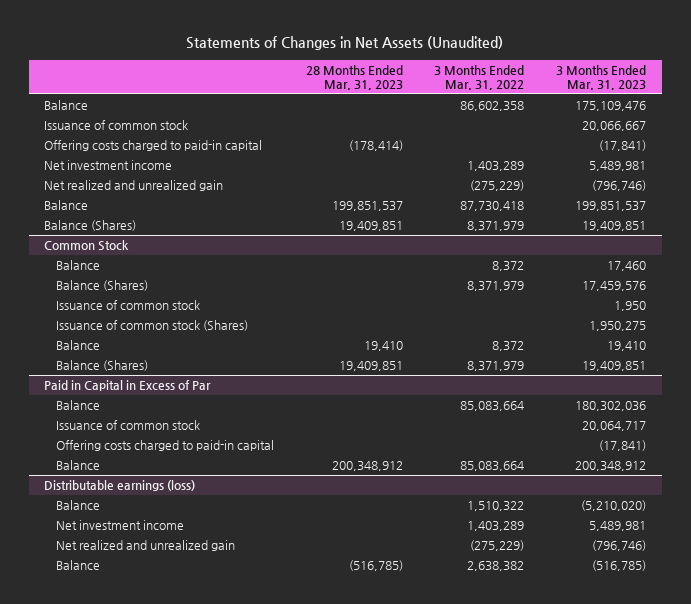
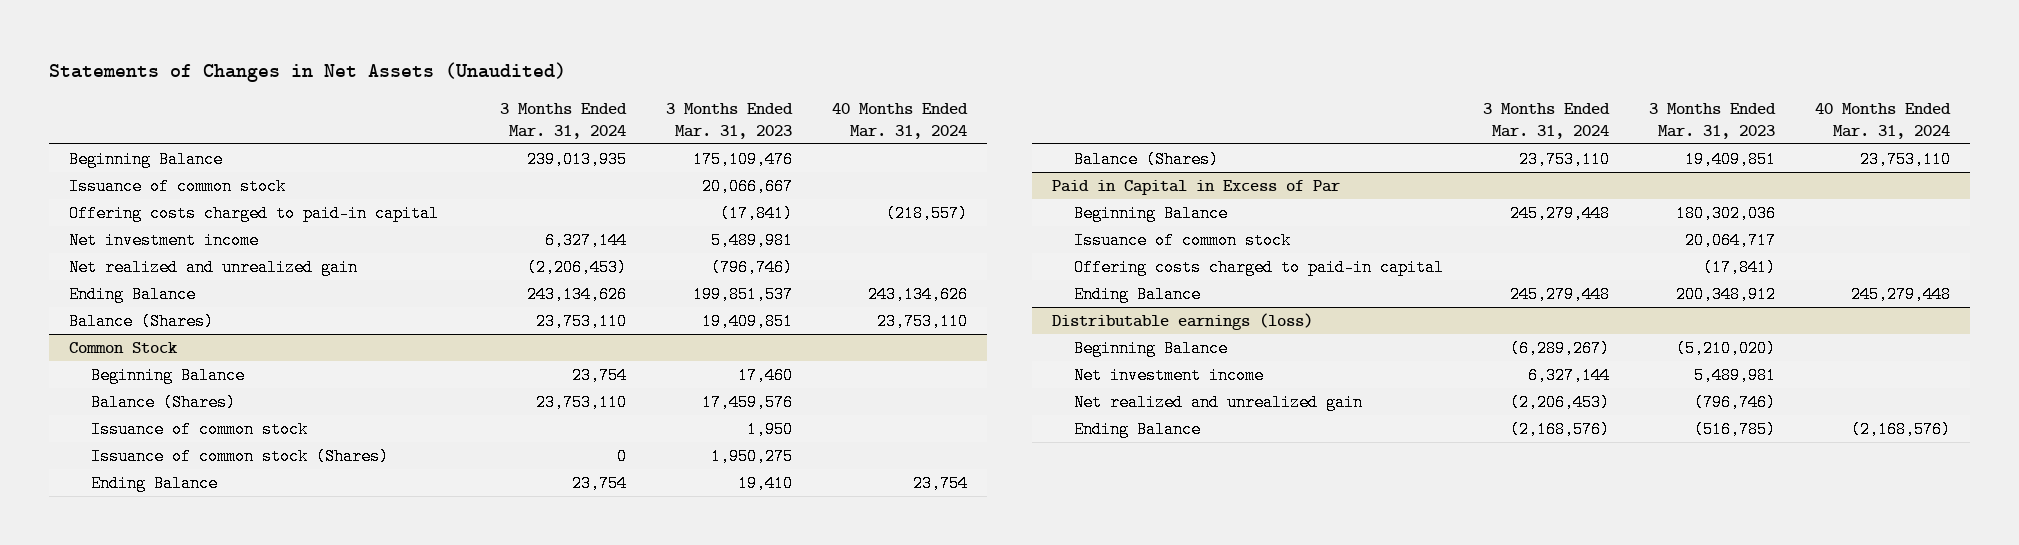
[305,64,403,91] 28 Months Ended Mar. 31, 2023 -> none
[434,64,525,91] 3 Months Ended Mar. 31, 2022 -> none
none -> [499,103,627,139] 3 Months Ended Mar. 31, 2024
none -> [831,103,968,139] 40 Months Ended Mar. 31, 2024
[44,100,89,111] Balance -> [68,151,223,169] Beginning Balance
[44,200,89,211] Balance -> [68,286,196,304] Ending Balance
[55,260,100,271] Balance -> [90,367,245,385] Beginning Balance
[55,340,100,351] Balance -> [90,475,218,493] Ending Balance
[55,400,100,411] Balance -> [1073,205,1228,223] Beginning Balance
[55,460,100,471] Balance -> [1073,286,1201,304] Ending Balance
[55,500,100,511] Balance -> [1073,340,1228,358] Beginning Balance
[55,560,100,571] Balance -> [1073,421,1201,439] Ending Balance

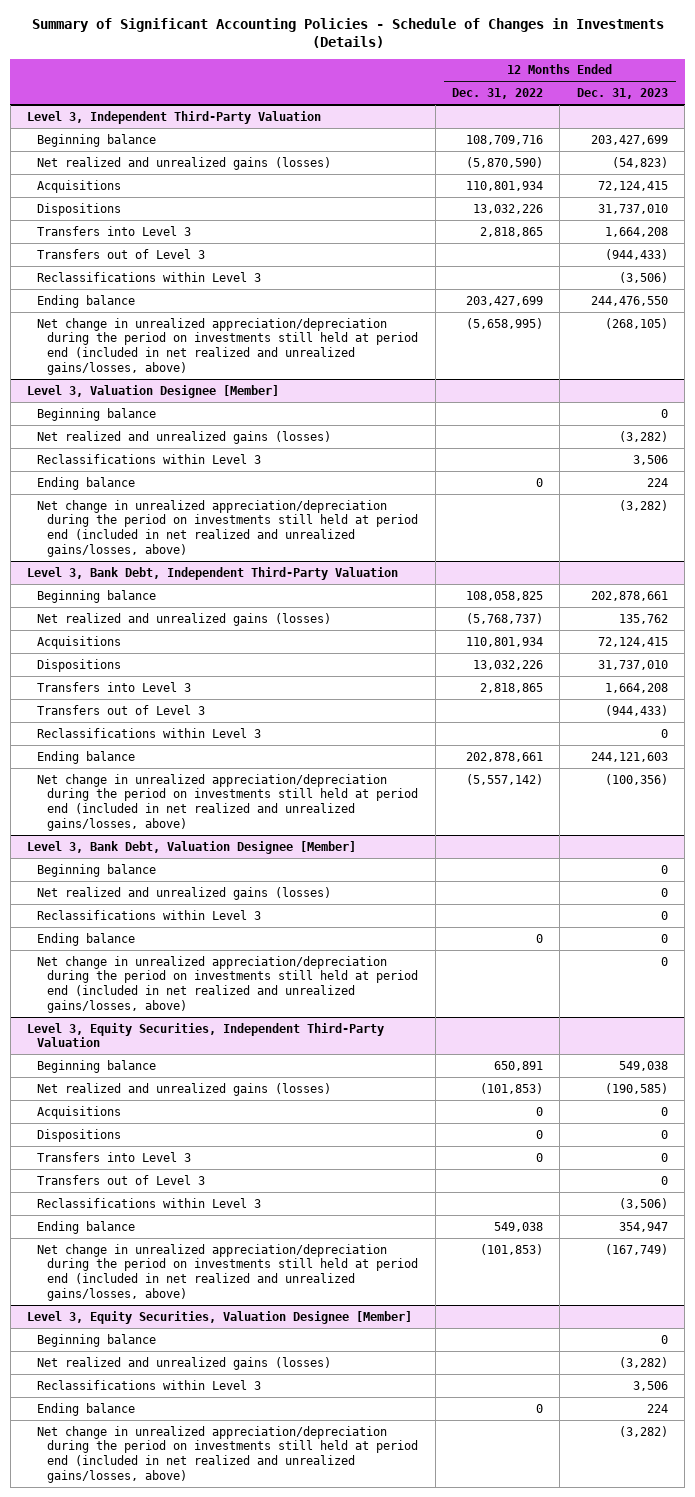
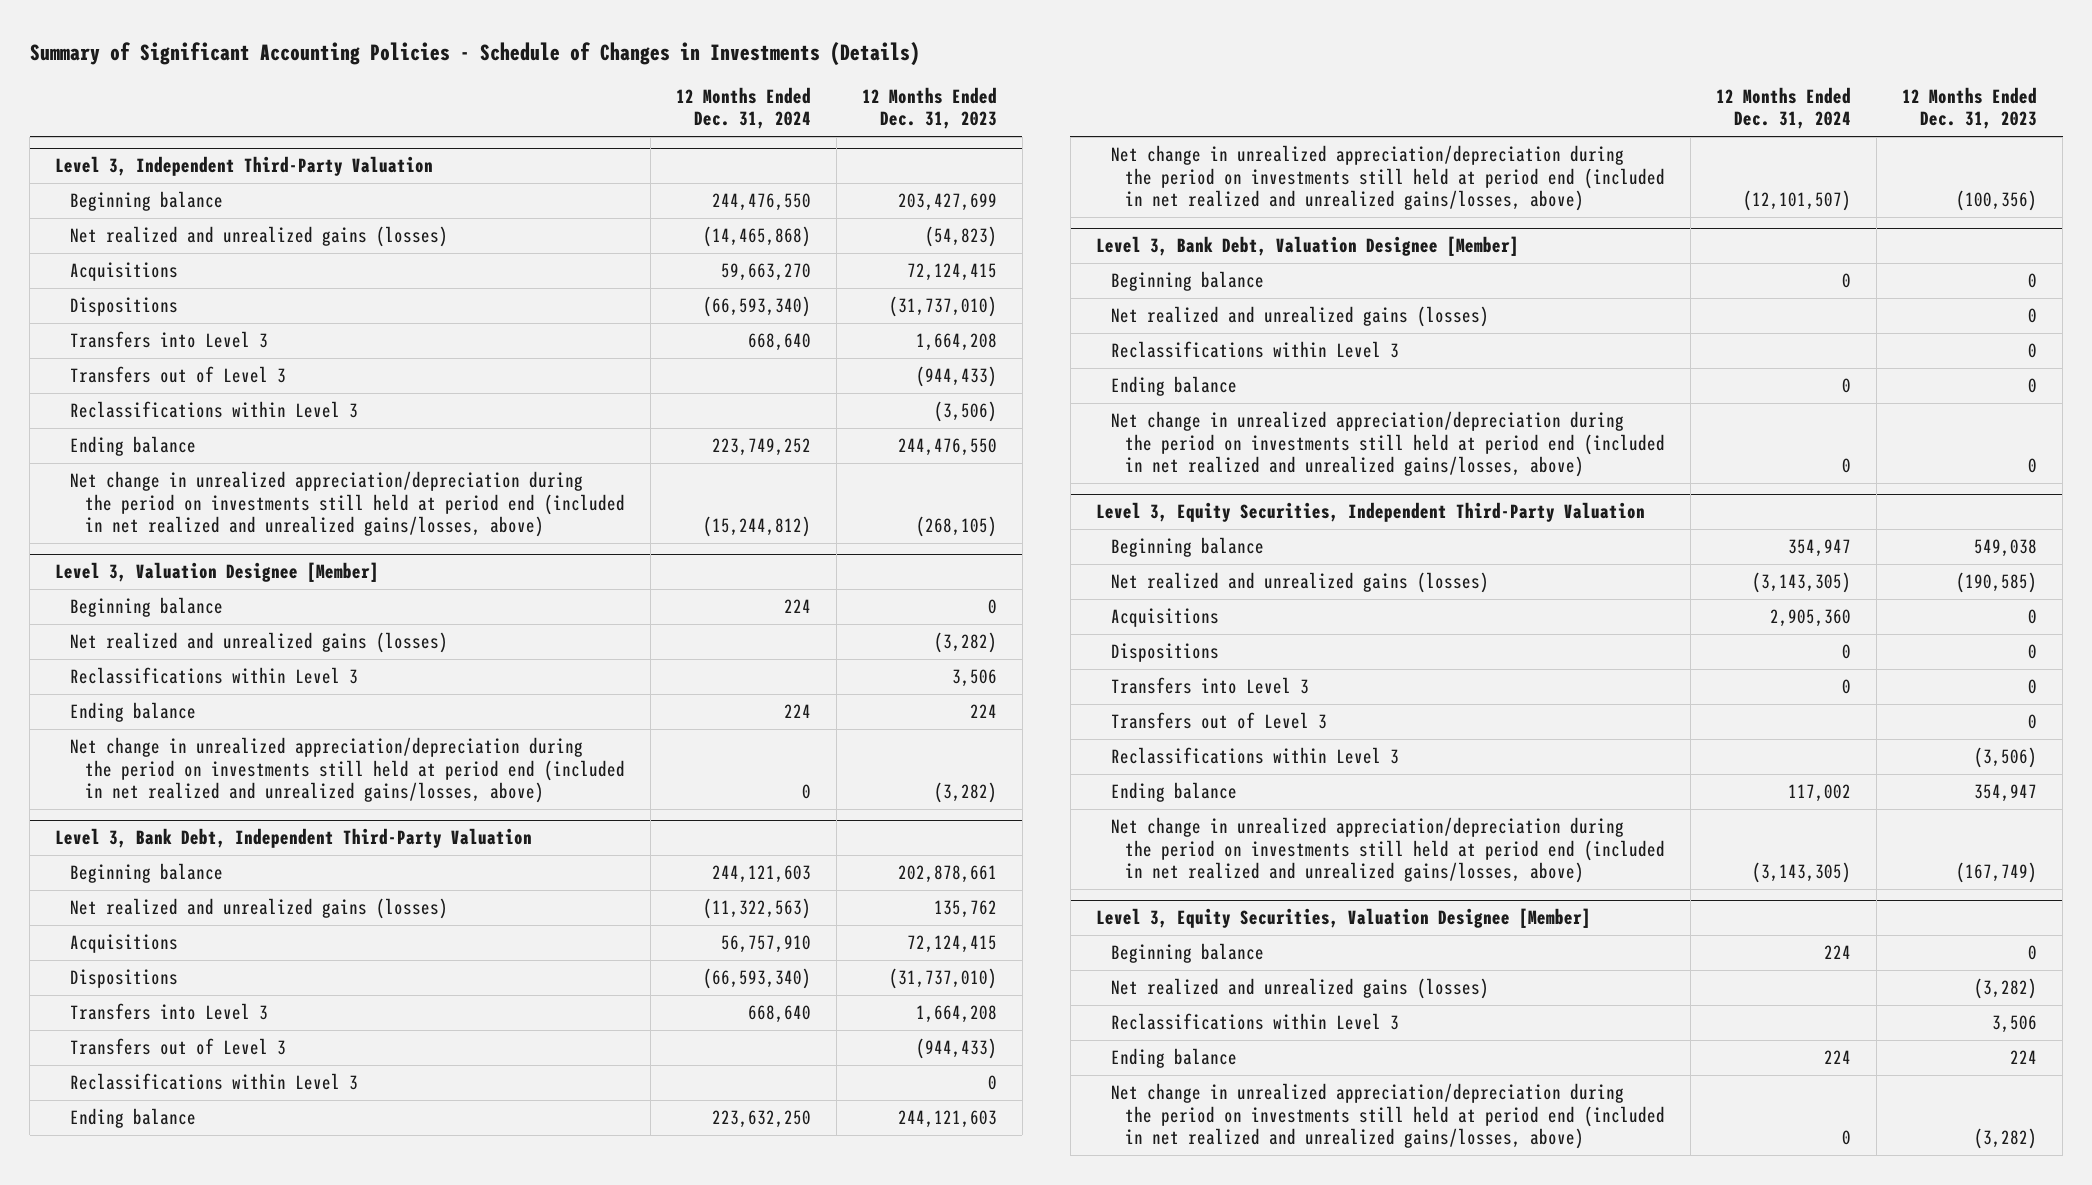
[452,88,544,100] Dec. 31, 2022 -> none
none -> [675,87,811,130] 12 Months Ended Dec. 31, 2024
[597,203,668,214] 31,737,010 -> [888,296,997,318] (31,737,010)
[597,659,668,670] 31,737,010 -> [888,968,997,990] (31,737,010)

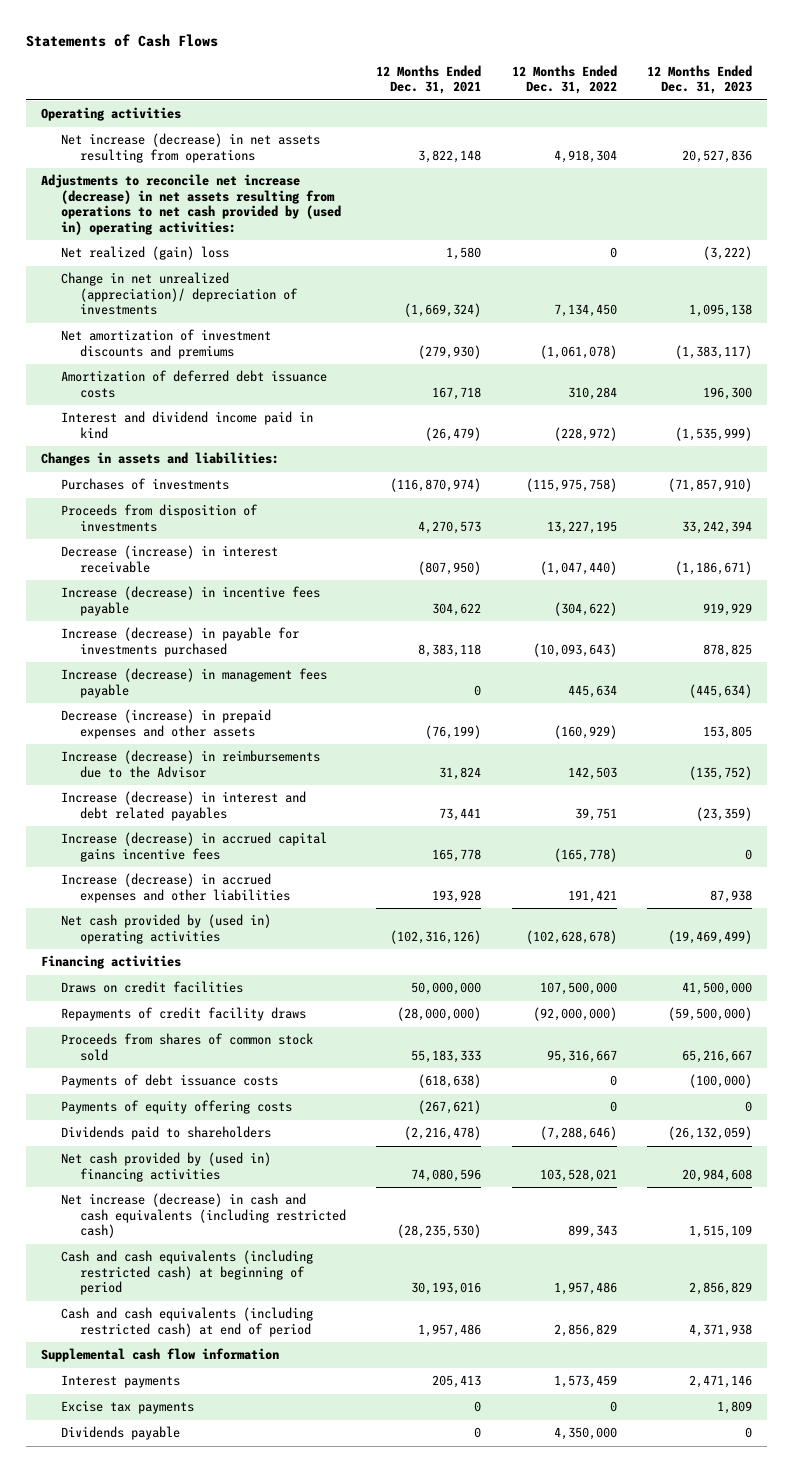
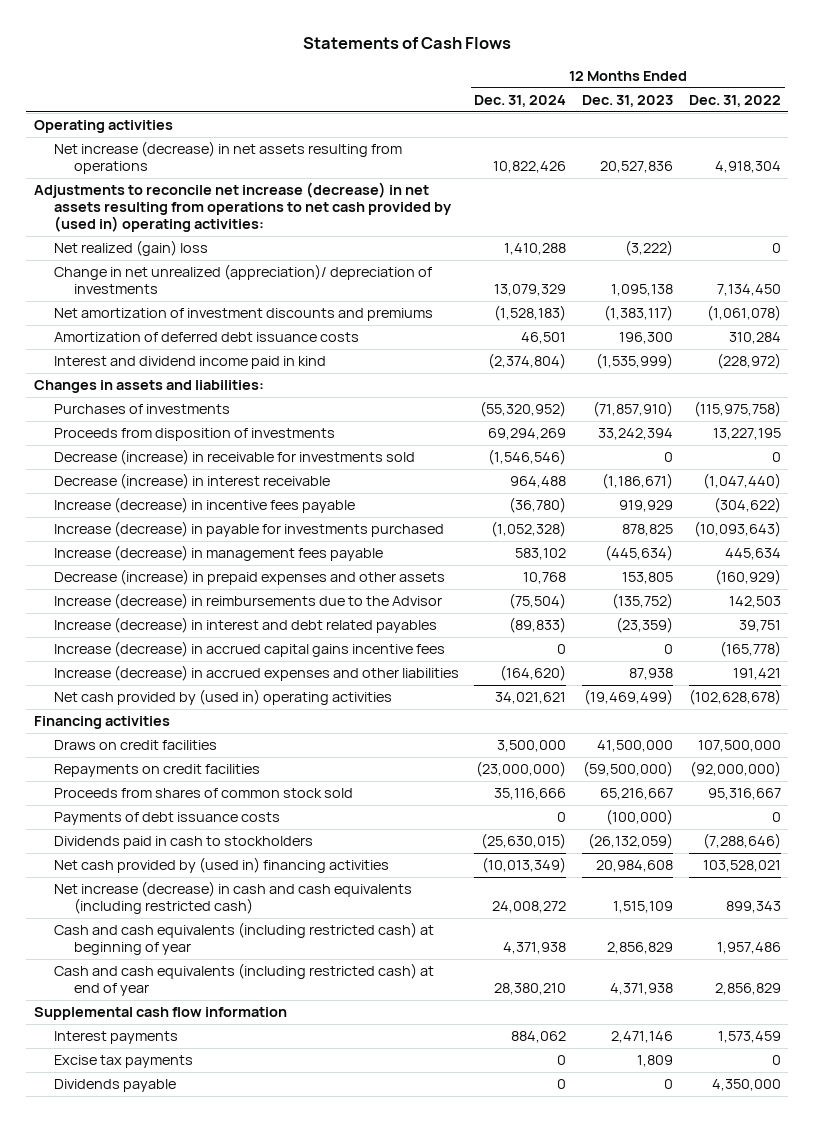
[376,64,482,95] 12 Months Ended Dec. 31, 2021 -> none
none -> [474,94,567,107] Dec. 31, 2024
none -> [53,449,415,466] Decrease (increase) in receivable for investments sold
[60,1007,306,1022] Repayments of credit facility draws -> [53,764,260,778] Repayments on credit facilities
[60,1100,292,1115] Payments of equity offering costs -> none
[60,1126,271,1141] Dividends paid to shareholders -> [53,836,313,850] Dividends paid in cash to stockholders
[60,1250,313,1296] Cash and cash equivalents (including restricted cash) at beginning of period -> [53,922,434,956] Cash and cash equivalents (including restricted cash) at beginning of year
[60,1307,313,1337] Cash and cash equivalents (including restricted cash) at end of period -> [53,963,434,997] Cash and cash equivalents (including restricted cash) at end of year

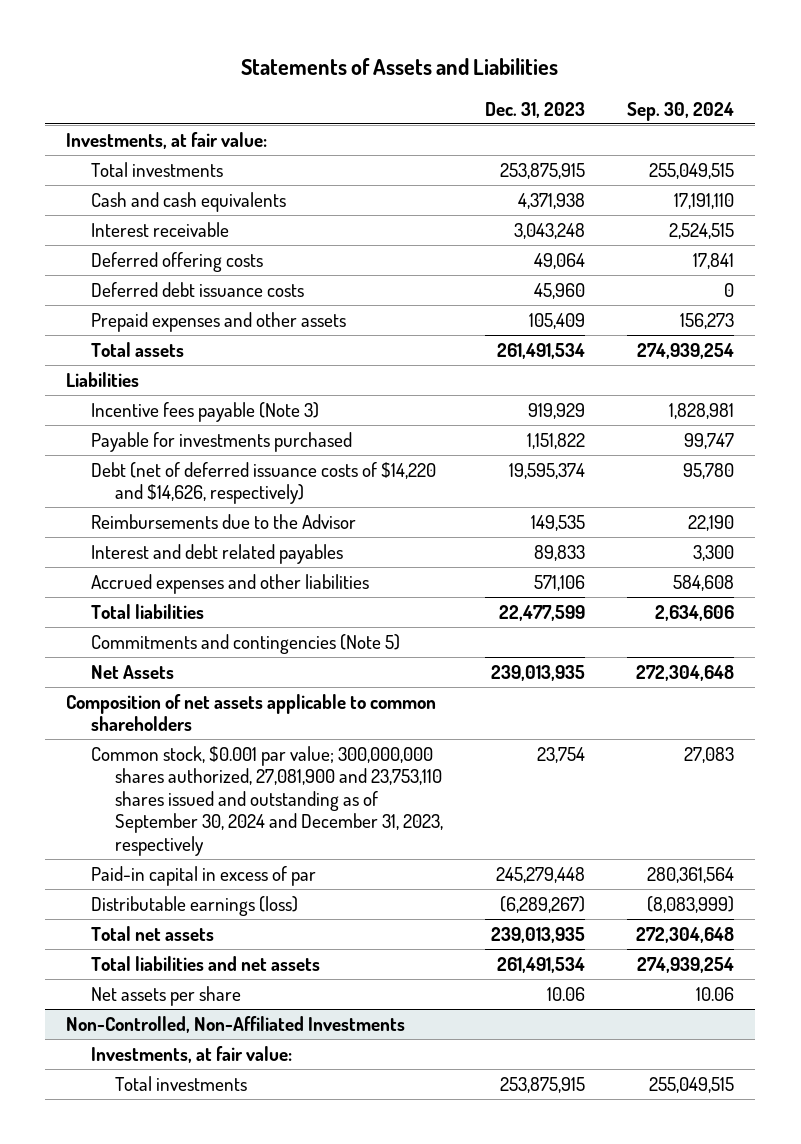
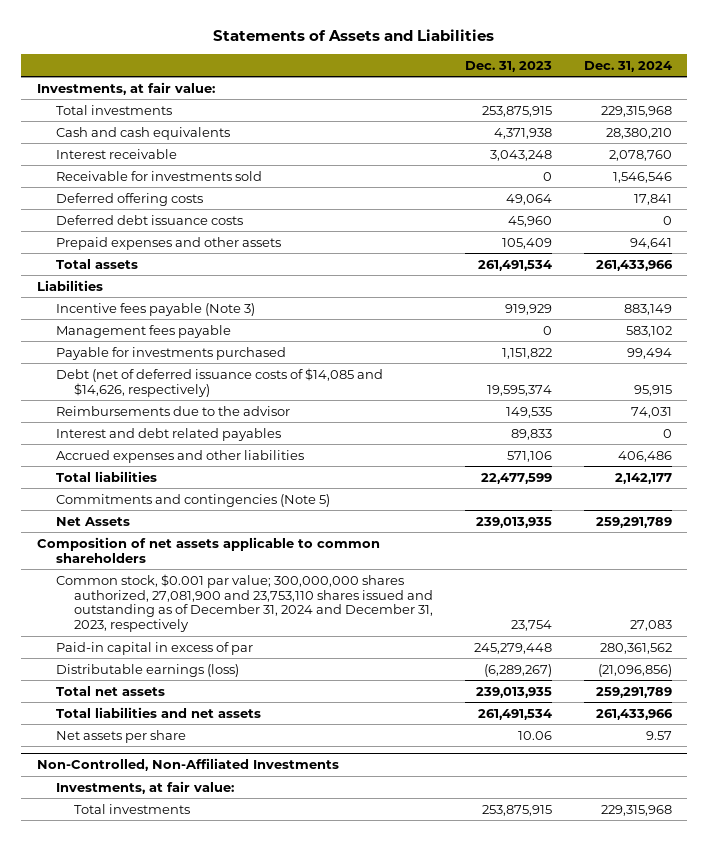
[627,101,735,121] Sep. 30, 2024 -> none
none -> [583,60,672,72] Dec. 31, 2024
none -> [55,170,262,181] Receivable for investments sold
none -> [55,324,231,338] Management fees payable
[90,461,436,505] Debt (net of deferred issuance costs of $14,220 and $14,626, respectively) -> [55,367,383,397] Debt (net of deferred issuance costs of $14,085 and $14,626, respectively)
[90,513,356,529] Reimbursements due to the Advisor -> [55,405,290,416] Reimbursements due to the advisor
[90,745,444,856] Common stock, $0.001 par value; 300,000,000 shares authorized, 27,081,900 and 23,753,110 shares issued and outstanding as of September 30, 2024 and December 31, 2023, respectively -> [55,573,434,633] Common stock, $0.001 par value; 300,000,000 shares authorized, 27,081,900 and 23,753,110 shares issued and outstanding as of December 31, 2024 and December 31, 2023, respectively

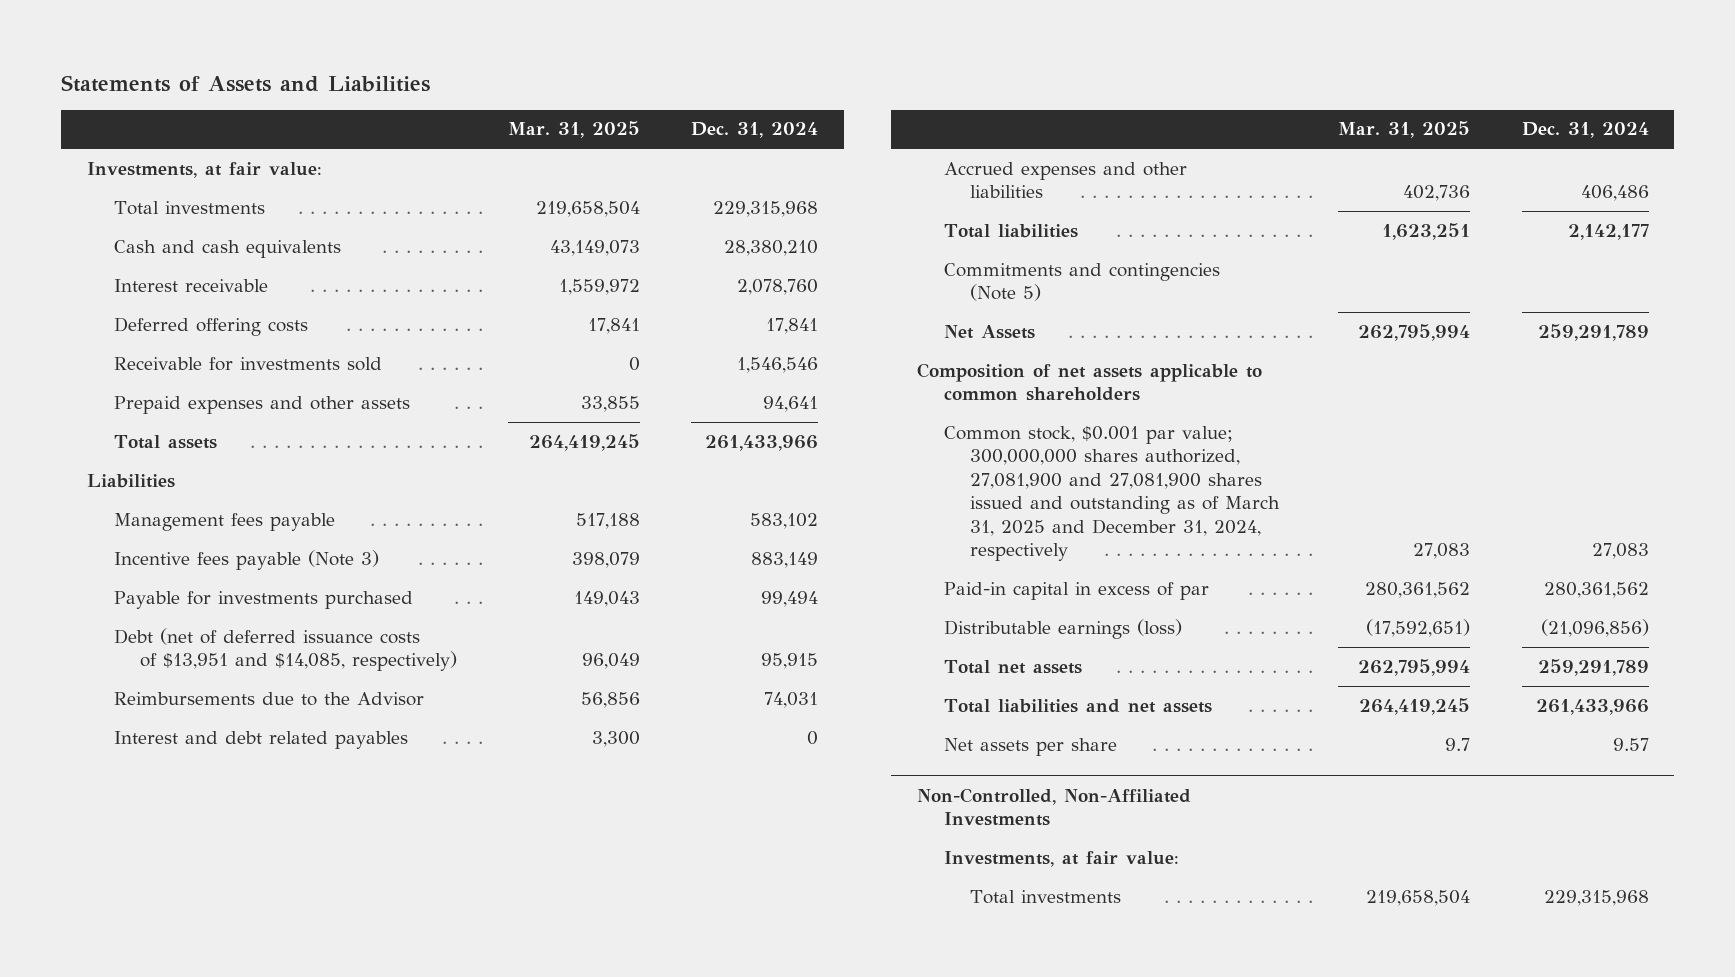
[464,60,552,72] Dec. 31, 2023 -> none
none -> [508,121,641,139] Mar. 31, 2025
[55,214,243,225] Deferred debt issuance costs -> none
[55,170,262,181] Receivable for investments sold -> [113,356,382,371] Receivable for investments sold
[55,302,255,316] Incentive fees payable (Note 3) -> [113,549,379,570] Incentive fees payable (Note 3)
[55,367,383,397] Debt (net of deferred issuance costs of $14,085 and $14,626, respectively) -> [113,627,458,672] Debt (net of deferred issuance costs of $13,951 and $14,085, respectively)
[55,405,290,416] Reimbursements due to the advisor -> [113,691,424,706] Reimbursements due to the Advisor
[55,573,434,633] Common stock, $0.001 par value; 300,000,000 shares authorized, 27,081,900 and 23,753,110 shares issued and outstanding as of December 31, 2024 and December 31, 2023, respectively -> [943,425,1281,562] Common stock, $0.001 par value; 300,000,000 shares authorized, 27,081,900 and 27,081,900 shares issued and outstanding as of March 31, 2025 and December 31, 2024, respectively

